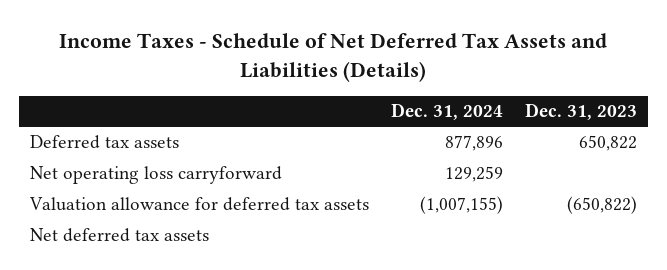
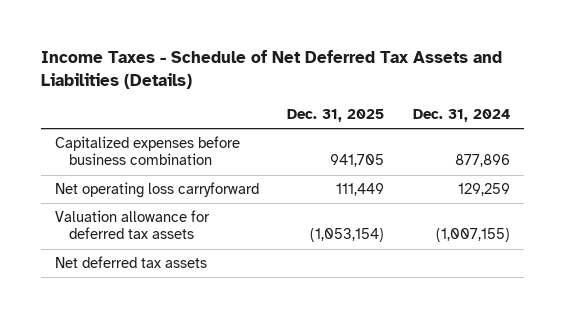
[525,103,638,121] Dec. 31, 2023 -> none
none -> [287,109,385,123] Dec. 31, 2025
[29,135,179,150] Deferred tax assets -> [54,136,240,166] Capitalized expenses before business combination

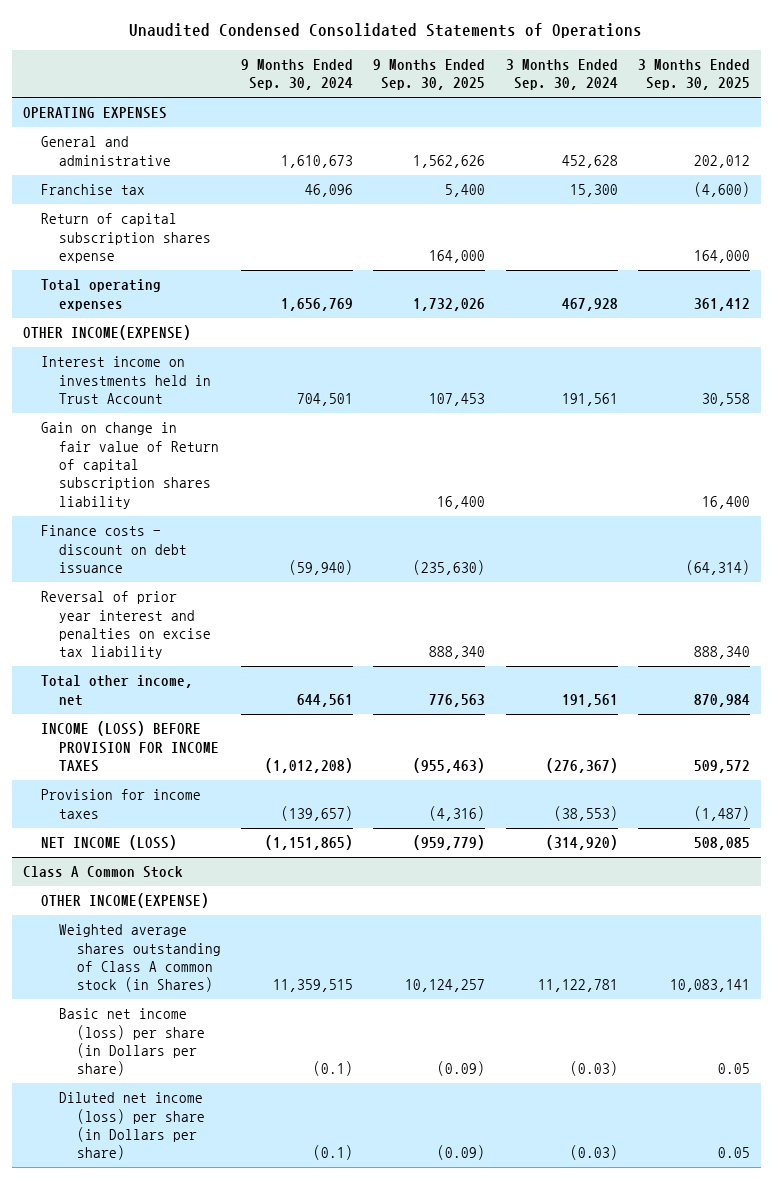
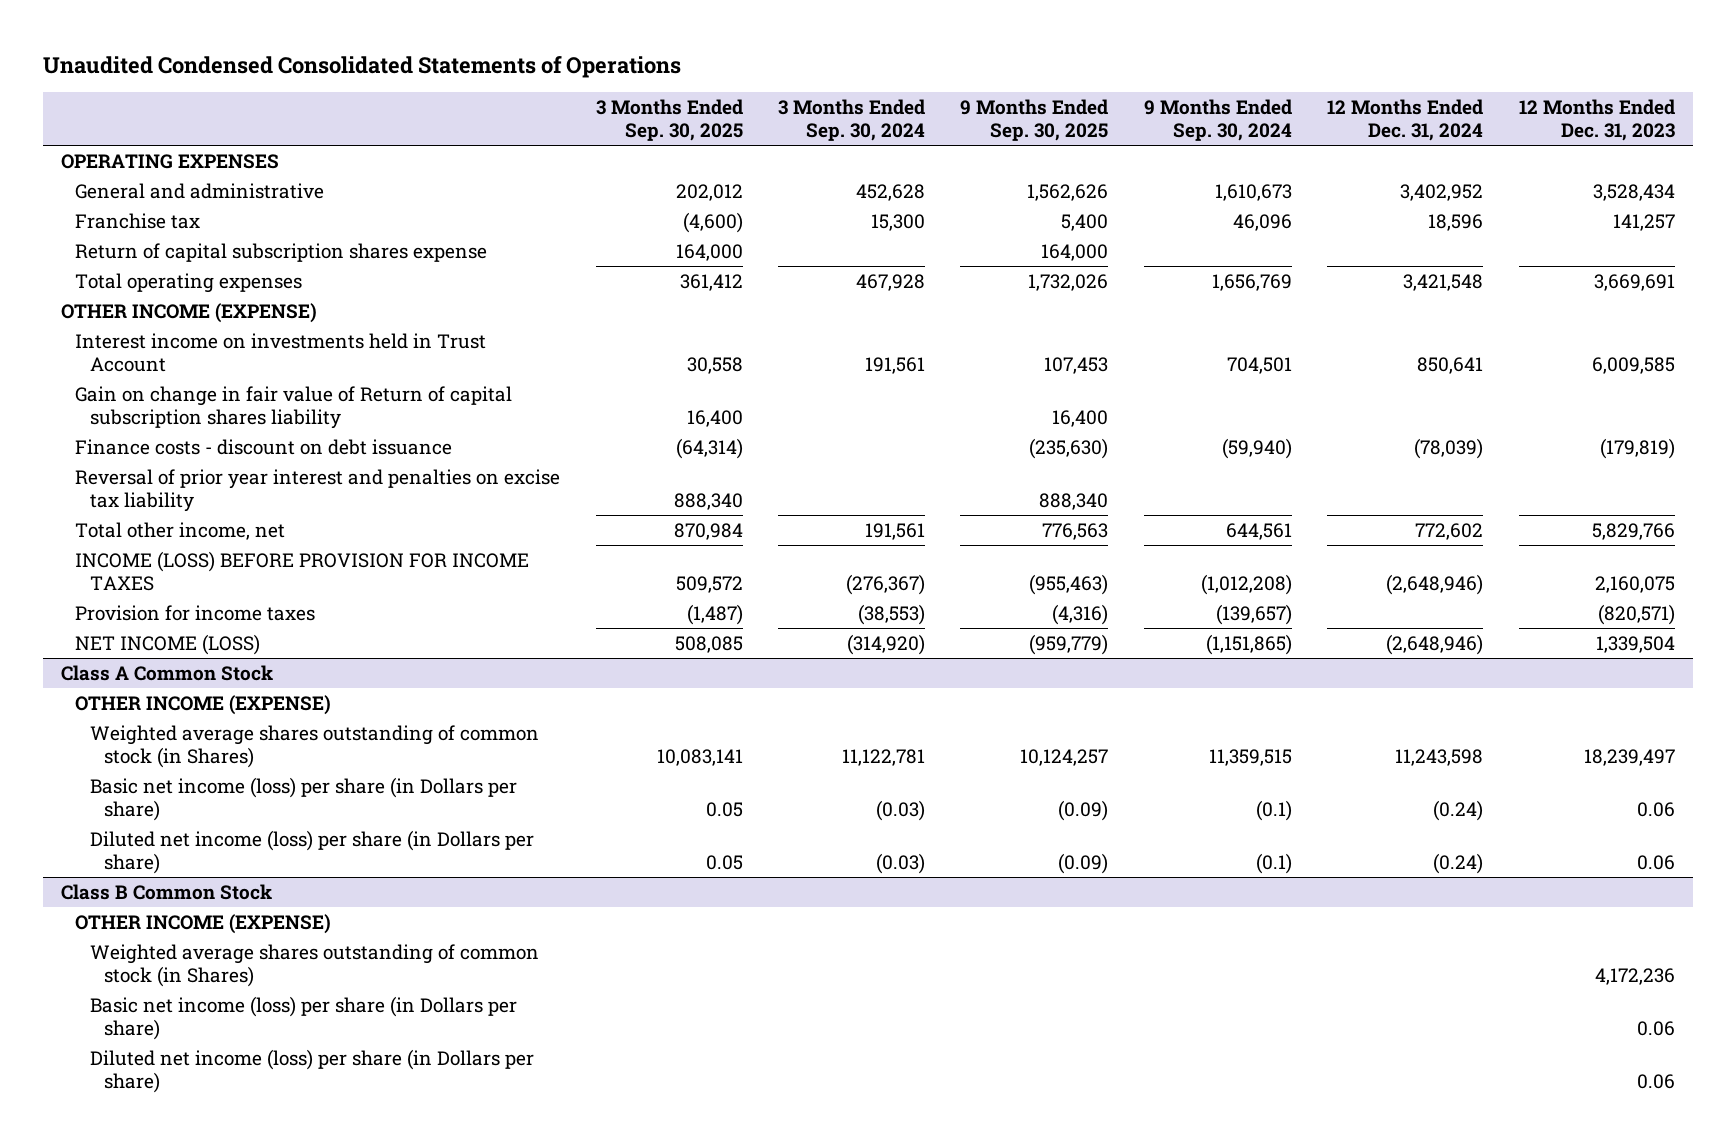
none -> [1327,98,1484,142] 12 Months Ended Dec. 31, 2024
none -> [1518,98,1675,142] 12 Months Ended Dec. 31, 2023
[22,325,191,341] OTHER INCOME(EXPENSE) -> [60,303,317,324] OTHER INCOME (EXPENSE)
[40,893,209,909] OTHER INCOME(EXPENSE) -> [75,695,332,716] OTHER INCOME (EXPENSE)
[58,924,221,993] Weighted average shares outstanding of Class A common stock (in Shares) -> [89,725,539,769] Weighted average shares outstanding of common stock (in Shares)
none -> [60,884,272,901] Class B Common Stock
none -> [75,914,332,935] OTHER INCOME (EXPENSE)
none -> [89,944,539,988] Weighted average shares outstanding of common stock (in Shares)
none -> [89,996,517,1041] Basic net income (loss) per share (in Dollars per share)
none -> [89,1049,534,1094] Diluted net income (loss) per share (in Dollars per share)

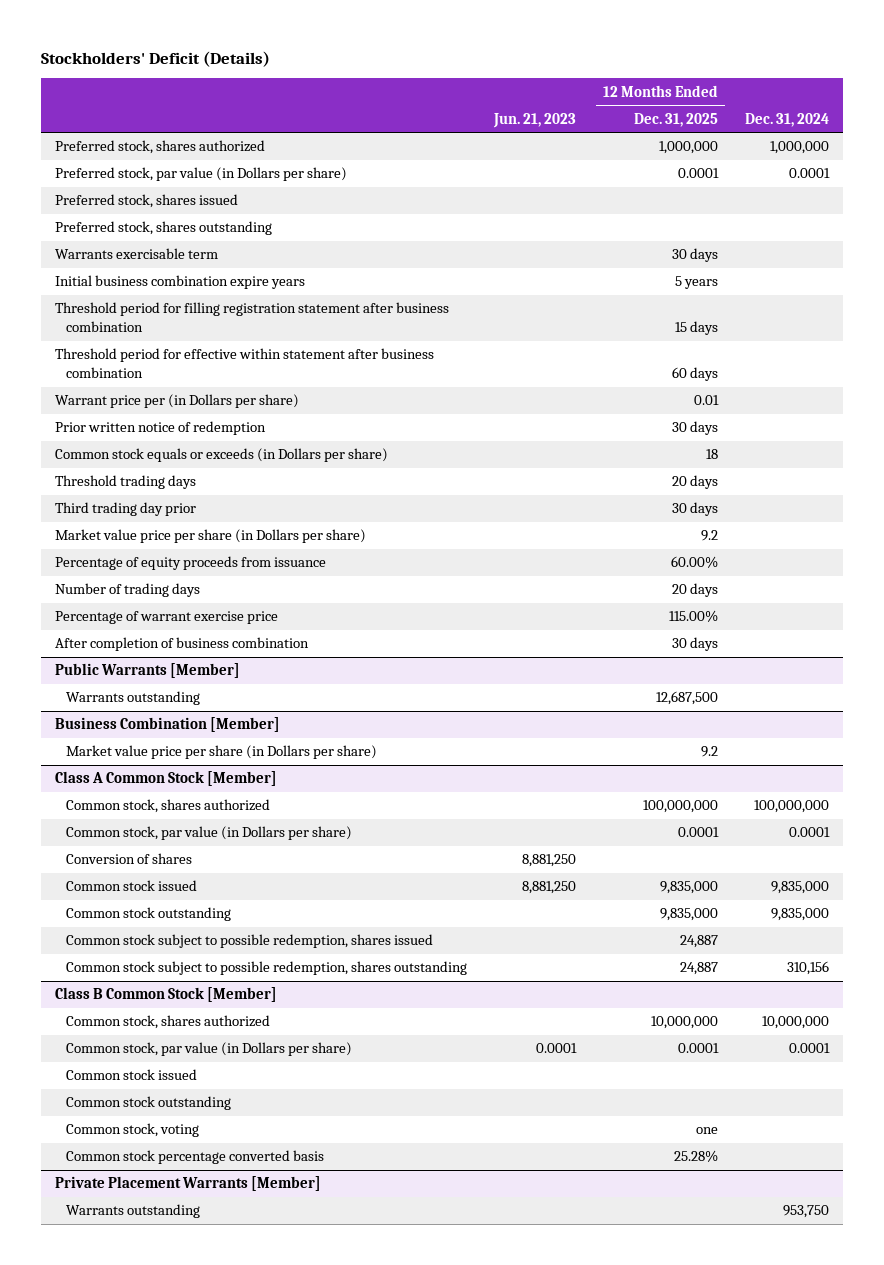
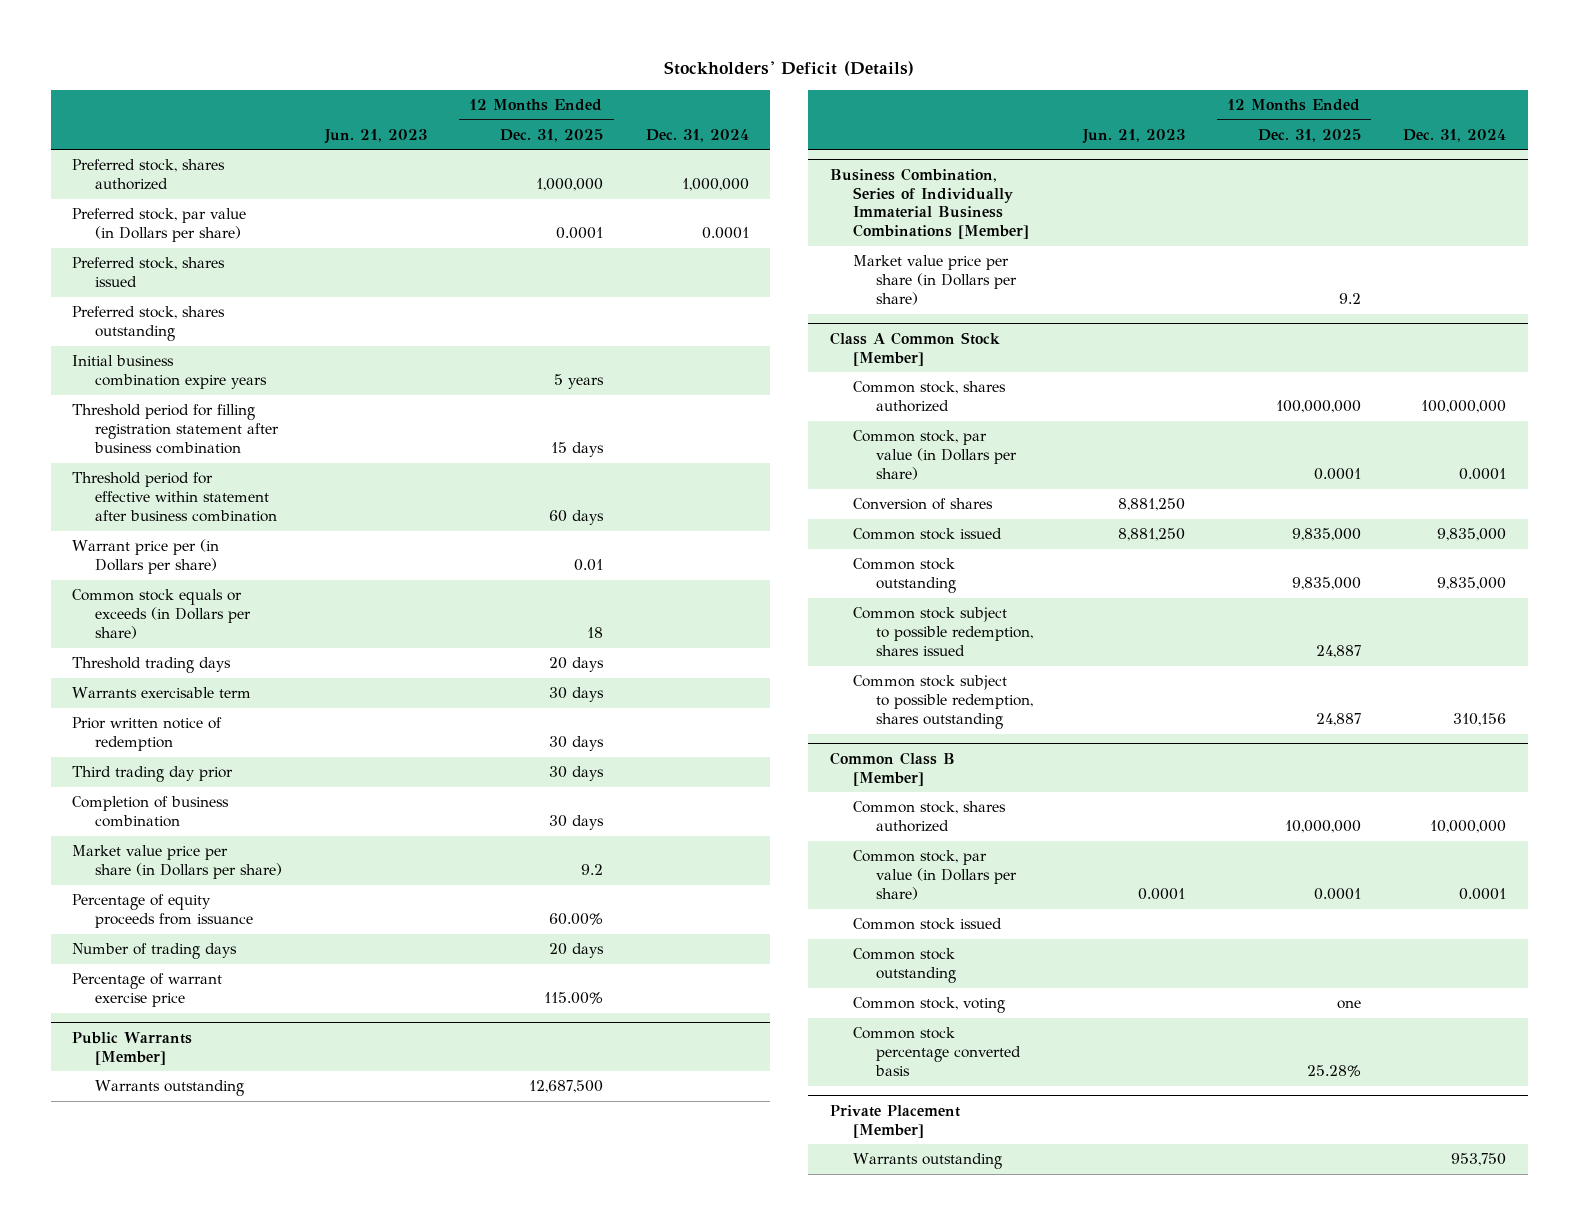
[54,248,218,260] Warrants exercisable term -> [72,687,252,699] Warrants exercisable term
[54,421,266,436] Prior written notice of redemption -> [72,717,223,752] Prior written notice of redemption
none -> [72,796,230,828] Completion of business combination
[54,637,309,652] After completion of business combination -> none
[54,717,280,733] Business Combination [Member] -> [829,167,1029,240] Business Combination, Series of Individually Immaterial Business Combinations [Member]
[54,987,277,1003] Class B Common Stock [Member] -> [829,751,955,786] Common Class B [Member]
[54,1176,321,1192] Private Placement Warrants [Member] -> [829,1104,960,1138] Private Placement [Member]

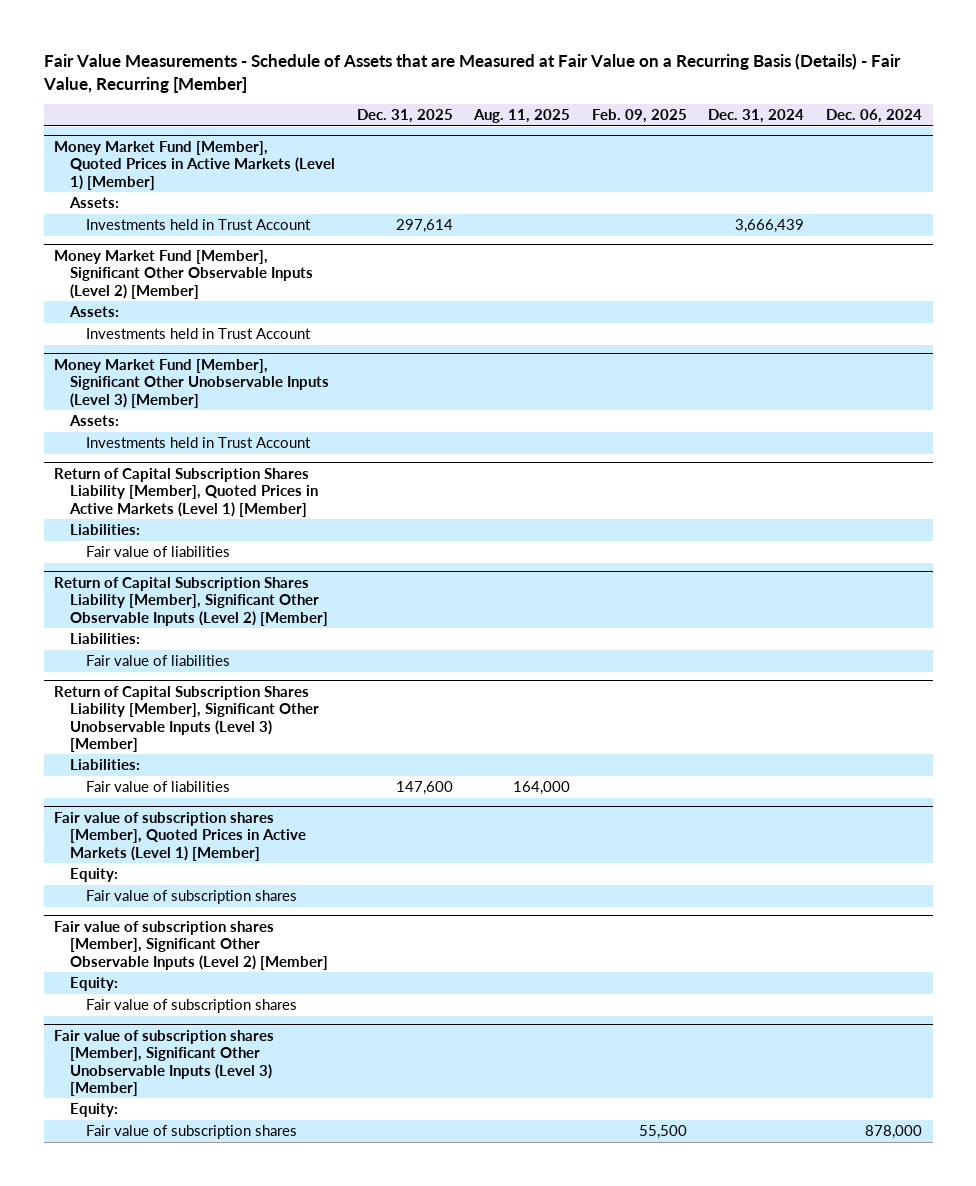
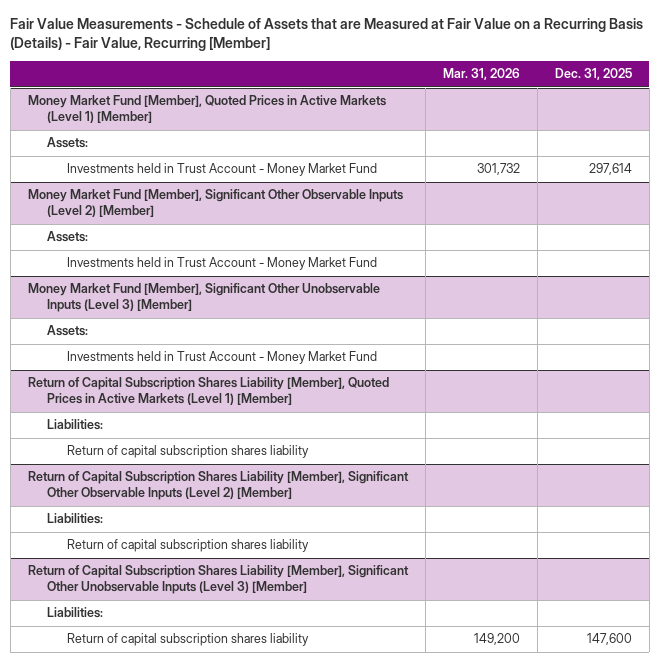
[473,109,571,124] Aug. 11, 2025 -> none
[591,109,687,124] Feb. 09, 2025 -> none
[708,109,805,124] Dec. 31, 2024 -> none
[826,109,923,124] Dec. 06, 2024 -> none
none -> [442,68,520,81] Mar. 31, 2026
[86,219,312,231] Investments held in Trust Account -> [66,163,377,177] Investments held in Trust Account - Money Market Fund
[86,328,312,340] Investments held in Trust Account -> [66,257,377,271] Investments held in Trust Account - Money Market Fund
[86,437,312,449] Investments held in Trust Account -> [66,351,377,365] Investments held in Trust Account - Money Market Fund
[86,546,231,558] Fair value of liabilities -> [66,445,309,459] Return of capital subscription shares liability
[86,655,231,667] Fair value of liabilities -> [66,539,309,553] Return of capital subscription shares liability
[54,811,307,861] Fair value of subscription shares [Member], Quoted Prices in Active Markets (Level 1) [Member] -> none
[70,868,119,883] Equity: -> none
[86,890,298,905] Fair value of subscription shares -> none
[54,920,329,970] Fair value of subscription shares [Member], Significant Other Observable Inputs (Level 2) [Member] -> none
[70,977,119,992] Equity: -> none
[86,999,298,1014] Fair value of subscription shares -> none
[54,1029,275,1096] Fair value of subscription shares [Member], Significant Other Unobservable Inputs (Level 3) [Member] -> none
[70,1103,119,1118] Equity: -> none
[86,1125,298,1140] Fair value of subscription shares -> none
[86,781,231,793] Fair value of liabilities -> [66,633,309,647] Return of capital subscription shares liability

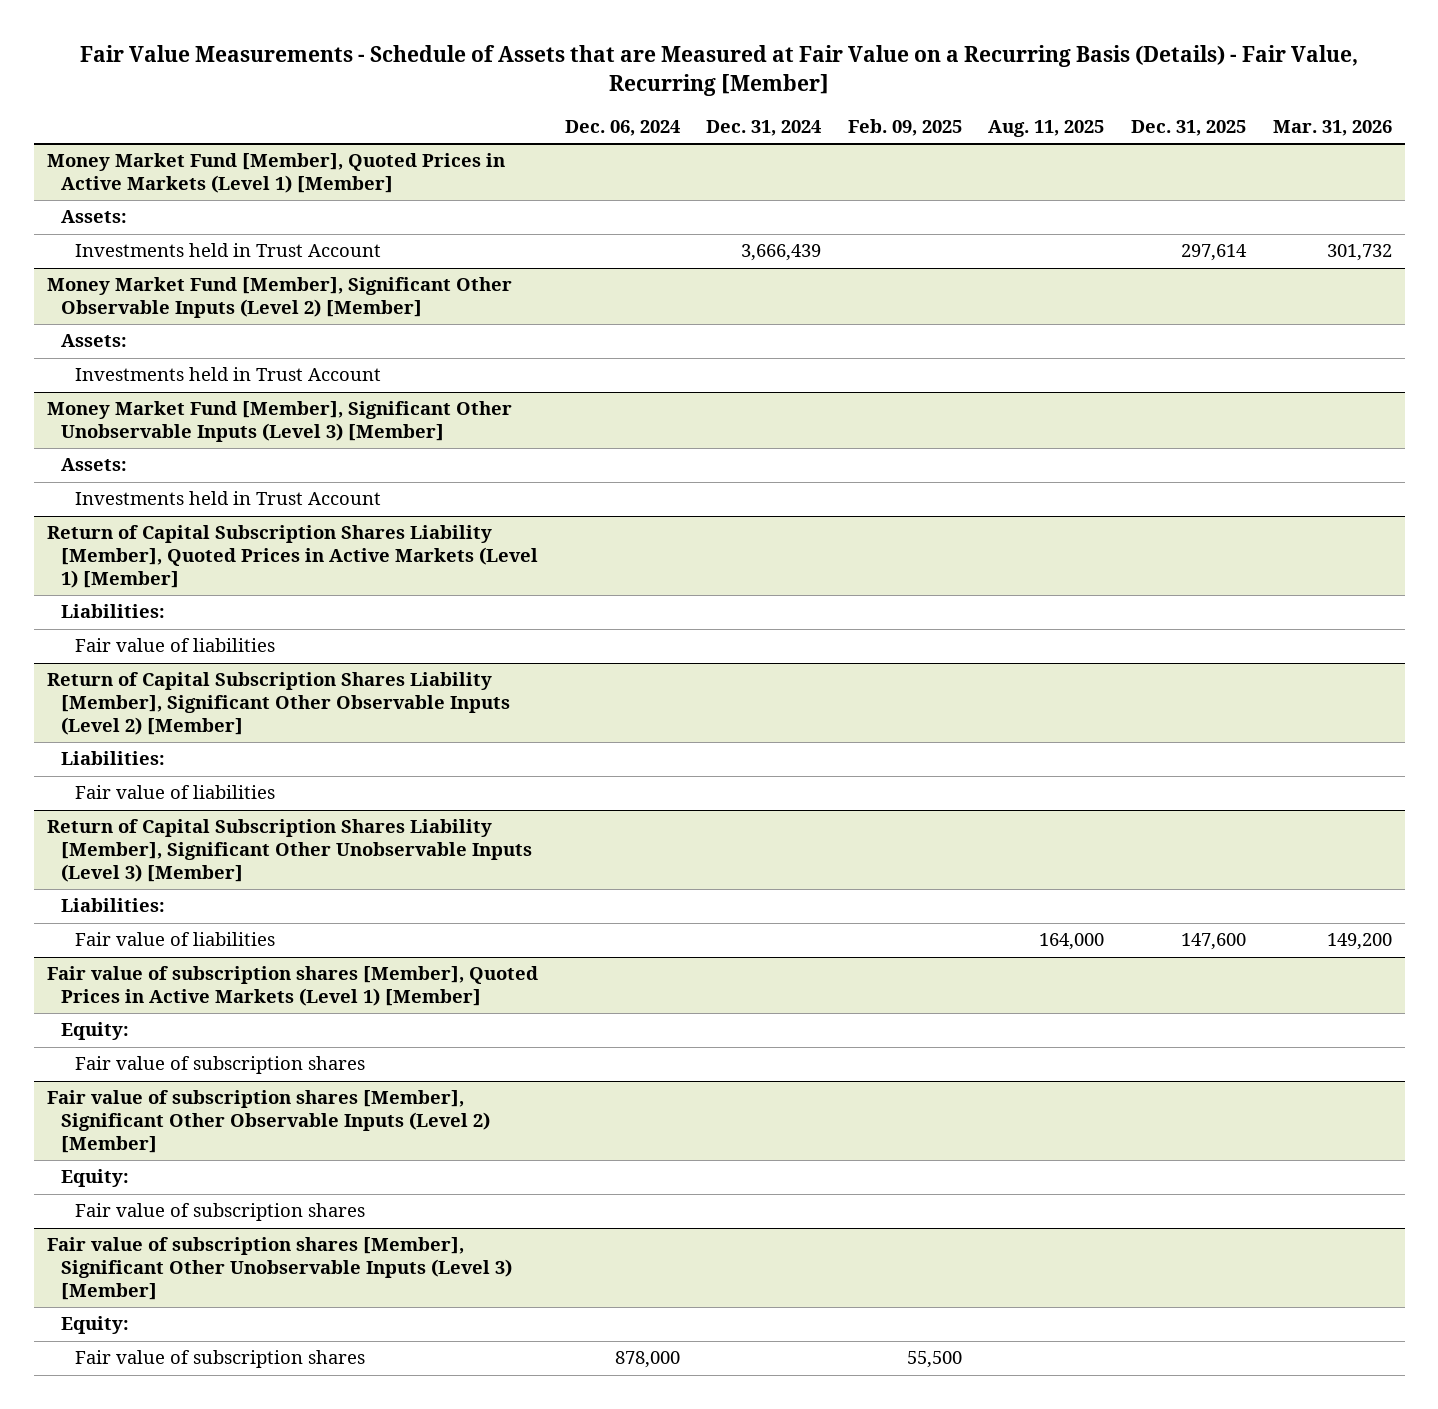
none -> [564,119,680,136] Dec. 06, 2024
none -> [706,119,822,136] Dec. 31, 2024
none -> [847,118,962,136] Feb. 09, 2025
none -> [988,119,1105,137] Aug. 11, 2025
[66,163,377,177] Investments held in Trust Account - Money Market Fund -> [75,243,382,258] Investments held in Trust Account
[66,257,377,271] Investments held in Trust Account - Money Market Fund -> [75,367,382,382] Investments held in Trust Account
[66,351,377,365] Investments held in Trust Account - Money Market Fund -> [75,491,382,506] Investments held in Trust Account
[66,445,309,459] Return of capital subscription shares liability -> [75,638,276,653] Fair value of liabilities
[66,539,309,553] Return of capital subscription shares liability -> [75,785,276,800] Fair value of liabilities
[66,633,309,647] Return of capital subscription shares liability -> [75,932,276,947] Fair value of liabilities
none -> [46,966,538,1007] Fair value of subscription shares [Member], Quoted Prices in Active Markets (Level 1) [Member]
none -> [60,1022,129,1041] Equity:
none -> [75,1056,366,1075] Fair value of subscription shares
none -> [46,1090,490,1153] Fair value of subscription shares [Member], Significant Other Observable Inputs (Level 2) [Member]
none -> [60,1169,129,1188] Equity:
none -> [75,1203,366,1222] Fair value of subscription shares
none -> [46,1237,512,1300] Fair value of subscription shares [Member], Significant Other Unobservable Inputs (Level 3) [Member]
none -> [60,1316,129,1335] Equity:
none -> [75,1350,366,1369] Fair value of subscription shares

